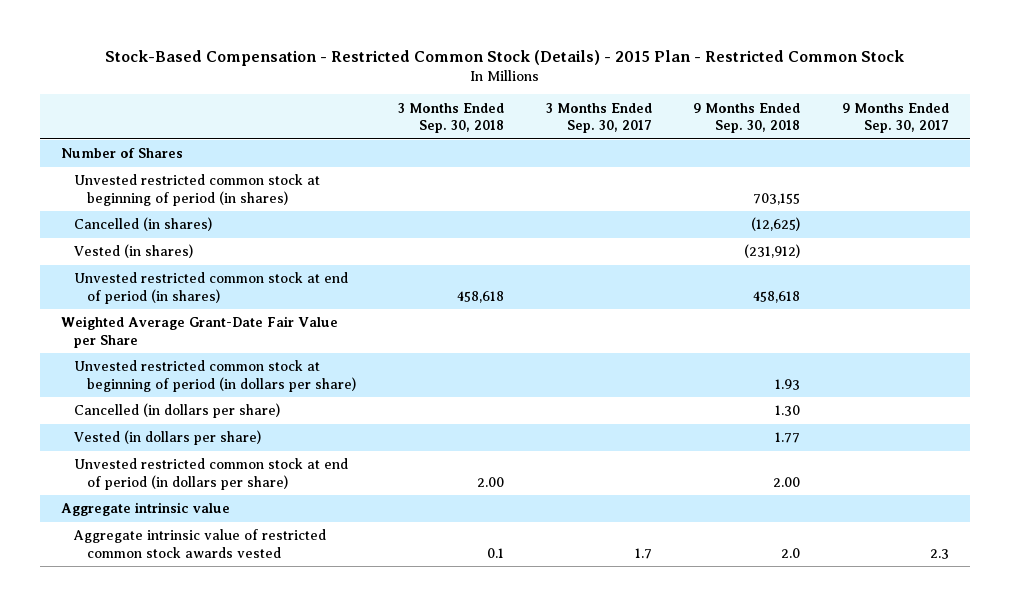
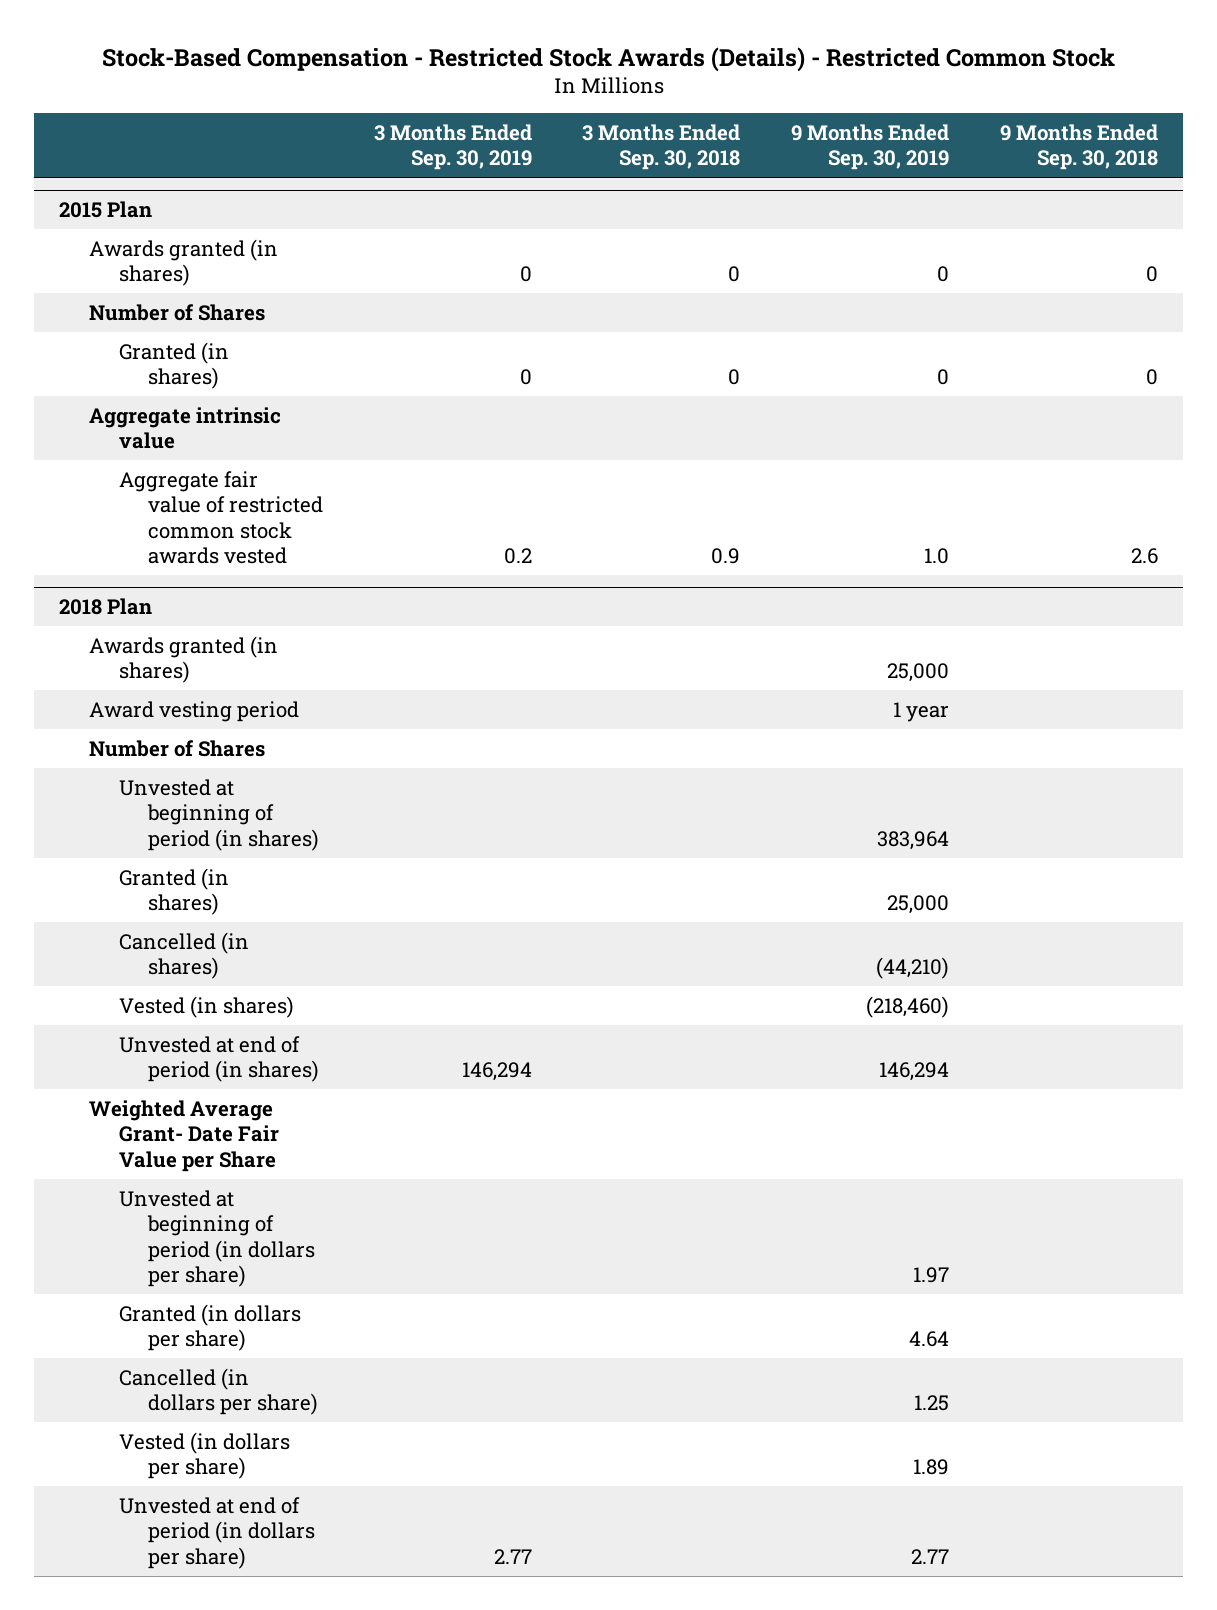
[104,49,904,66] Stock-Based Compensation - Restricted Common Stock (Details) - 2015 Plan - Restricted Common Stock -> [101,46,1115,72] Stock-Based Compensation - Restricted Stock Awards (Details) - Restricted Common Stock
[545,102,652,134] 3 Months Ended Sep. 30, 2017 -> none
[842,102,950,134] 9 Months Ended Sep. 30, 2017 -> none
none -> [373,123,532,171] 3 Months Ended Sep. 30, 2019
none -> [791,123,950,171] 9 Months Ended Sep. 30, 2019
[60,148,183,159] Number of Shares -> none
[73,174,320,206] Unvested restricted common stock at beginning of period (in shares) -> none
[73,217,212,232] Cancelled (in shares) -> none
[73,244,193,259] Vested (in shares) -> none
[73,272,348,304] Unvested restricted common stock at end of period (in shares) -> none
[60,316,338,348] Weighted Average Grant-Date Fair Value per Share -> none
[73,360,357,392] Unvested restricted common stock at beginning of period (in dollars per share) -> none
[73,403,280,419] Cancelled (in dollars per share) -> none
[73,430,261,446] Vested (in dollars per share) -> none
[73,458,348,490] Unvested restricted common stock at end of period (in dollars per share) -> none
[60,502,230,517] Aggregate intrinsic value -> none
[72,529,326,558] Aggregate intrinsic value of restricted common stock awards vested -> none
none -> [59,201,153,219] 2015 Plan
none -> [88,238,278,287] Awards granted (in shares)
none -> [88,303,265,321] Number of Shares
none -> [118,341,229,390] Granted (in shares)
none -> [88,406,281,450] Aggregate intrinsic value
none -> [118,470,324,565] Aggregate fair value of restricted common stock awards vested
none -> [59,598,153,616] 2018 Plan
none -> [88,635,278,684] Awards granted (in shares)
none -> [88,700,299,722] Award vesting period
none -> [88,739,265,757] Number of Shares
none -> [118,778,320,851] Unvested at beginning of period (in shares)
none -> [118,867,229,916] Granted (in shares)
none -> [118,931,249,980] Cancelled (in shares)
none -> [118,995,294,1018] Vested (in shares)
none -> [118,1035,320,1083] Unvested at end of period (in shares)
none -> [88,1099,279,1172] Weighted Average Grant- Date Fair Value per Share
none -> [118,1189,316,1288] Unvested at beginning of period (in dollars per share)
none -> [118,1303,301,1352] Granted (in dollars per share)
none -> [118,1367,319,1416] Cancelled (in dollars per share)
none -> [118,1431,290,1480] Vested (in dollars per share)
none -> [118,1496,316,1569] Unvested at end of period (in dollars per share)

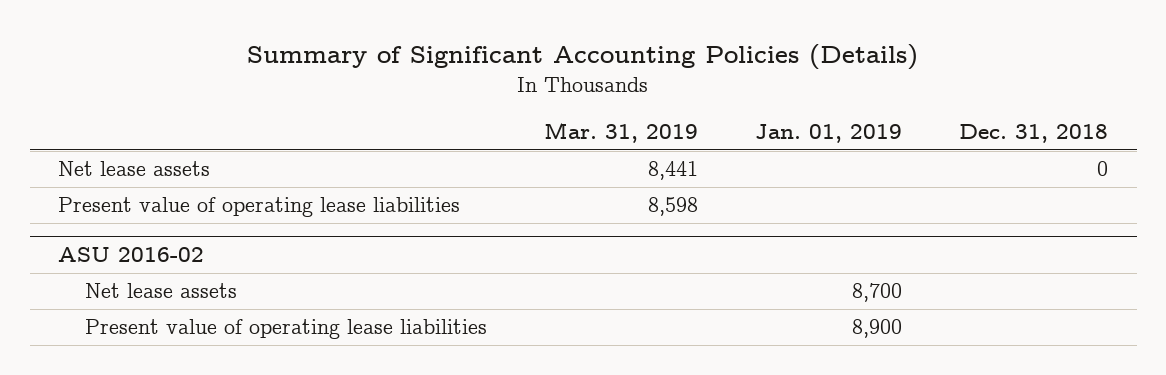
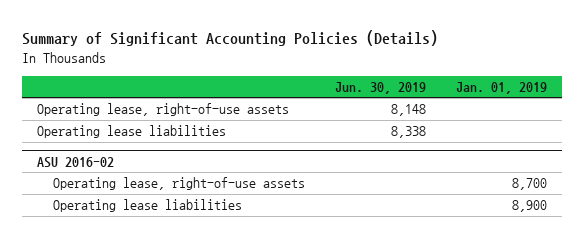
[543,122,698,144] Mar. 31, 2019 -> none
[959,124,1109,144] Dec. 31, 2018 -> none
none -> [334,82,426,95] Jun. 30, 2019
[58,161,211,177] Net lease assets -> [36,103,289,117] Operating lease, right-of-use assets
[58,197,461,218] Present value of operating lease liabilities -> [36,125,226,139] Operating lease liabilities
[84,283,237,299] Net lease assets -> [52,177,305,191] Operating lease, right-of-use assets
[84,319,487,340] Present value of operating lease liabilities -> [52,199,242,213] Operating lease liabilities

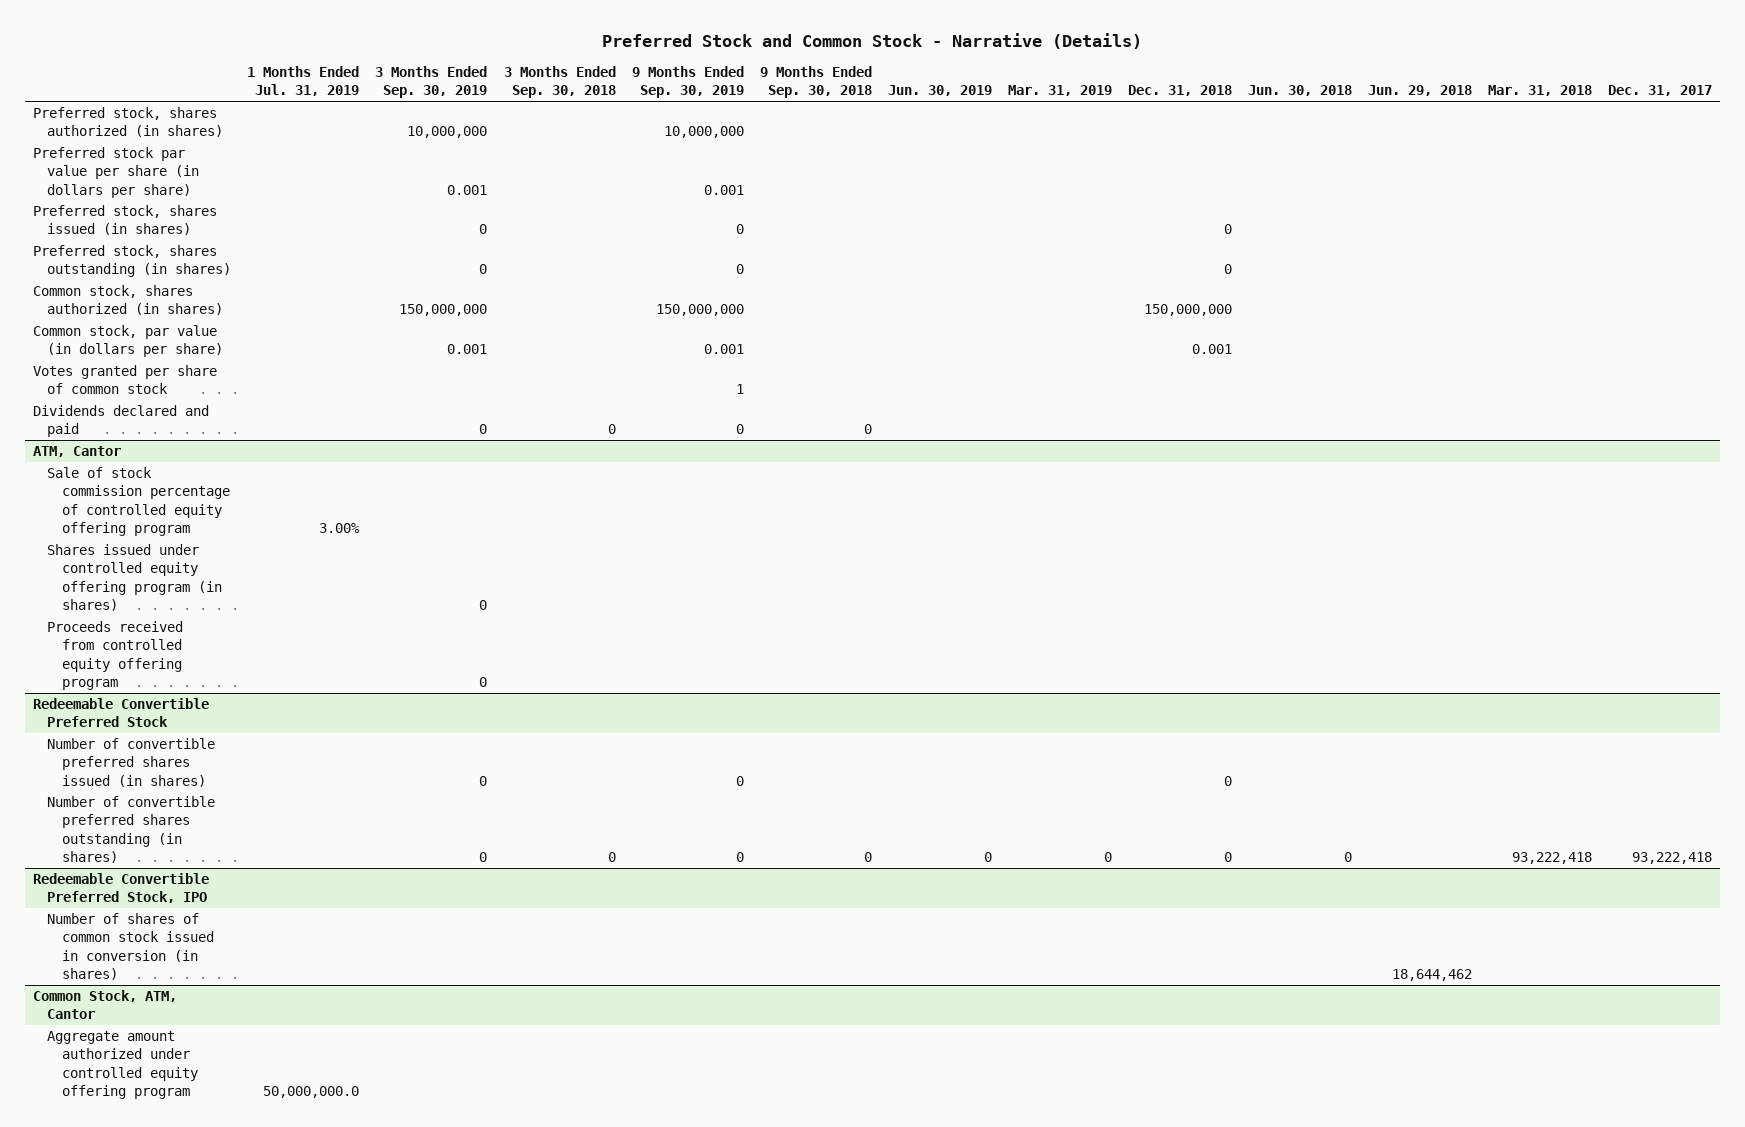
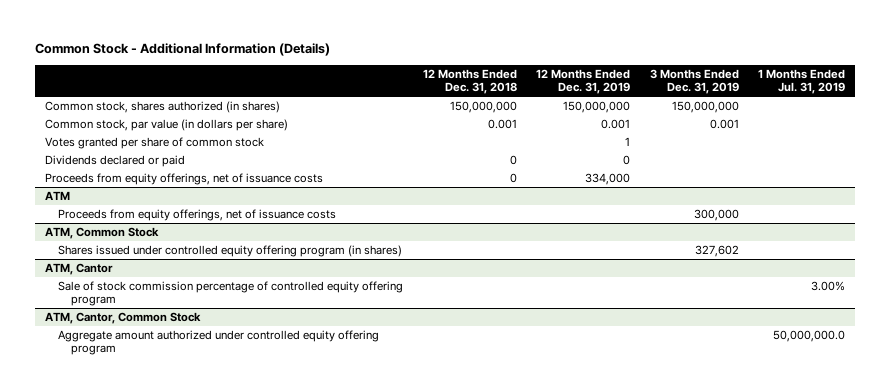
[602,32,1143,49] Preferred Stock and Common Stock - Narrative (Details) -> [35,43,331,57] Common Stock - Additional Information (Details)
[375,66,488,99] 3 Months Ended Sep. 30, 2019 -> none
[503,66,616,99] 3 Months Ended Sep. 30, 2018 -> none
[631,66,744,99] 9 Months Ended Sep. 30, 2019 -> none
[759,66,872,99] 9 Months Ended Sep. 30, 2018 -> none
[887,85,992,97] Jun. 30, 2019 -> none
[1007,85,1112,97] Mar. 31, 2019 -> none
[1128,85,1233,97] Dec. 31, 2018 -> none
[1248,85,1353,97] Jun. 30, 2018 -> none
[1368,85,1473,97] Jun. 29, 2018 -> none
[1488,85,1593,97] Mar. 31, 2018 -> none
[1608,85,1713,97] Dec. 31, 2017 -> none
none -> [422,68,517,95] 12 Months Ended Dec. 31, 2018
none -> [536,68,631,95] 12 Months Ended Dec. 31, 2019
none -> [649,68,739,95] 3 Months Ended Dec. 31, 2019
[32,107,224,138] Preferred stock, shares authorized (in shares) -> none
[32,147,200,198] Preferred stock par value per share (in dollars per share) -> none
[32,205,217,236] Preferred stock, shares issued (in shares) -> none
[32,245,232,278] Preferred stock, shares outstanding (in shares) -> none
[32,405,209,438] Dividends declared and paid -> [45,155,186,168] Dividends declared or paid
none -> [45,173,324,186] Proceeds from equity offerings, net of issuance costs
none -> [45,191,71,201] ATM
none -> [58,209,337,222] Proceeds from equity offerings, net of issuance costs
none -> [45,227,160,240] ATM, Common Stock
none -> [58,245,403,258] Shares issued under controlled equity offering program (in shares)
[47,544,223,611] Shares issued under controlled equity offering program (in shares) -> none
[47,621,184,690] Proceeds received from controlled equity offering program -> none
[32,698,209,728] Redeemable Convertible Preferred Stock -> none
[47,738,216,787] Number of convertible preferred shares issued (in shares) -> none
[47,796,216,863] Number of convertible preferred shares outstanding (in shares) -> none
[32,873,209,904] Redeemable Convertible Preferred Stock, IPO -> none
[47,913,215,980] Number of shares of common stock issued in conversion (in shares) -> none
[32,990,177,1020] Common Stock, ATM, Cantor -> [45,312,202,325] ATM, Cantor, Common Stock

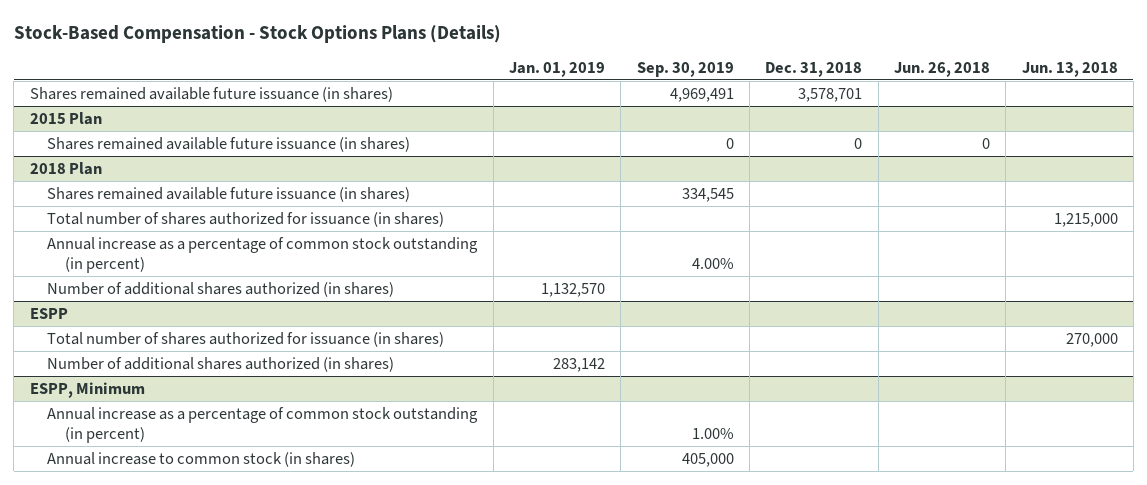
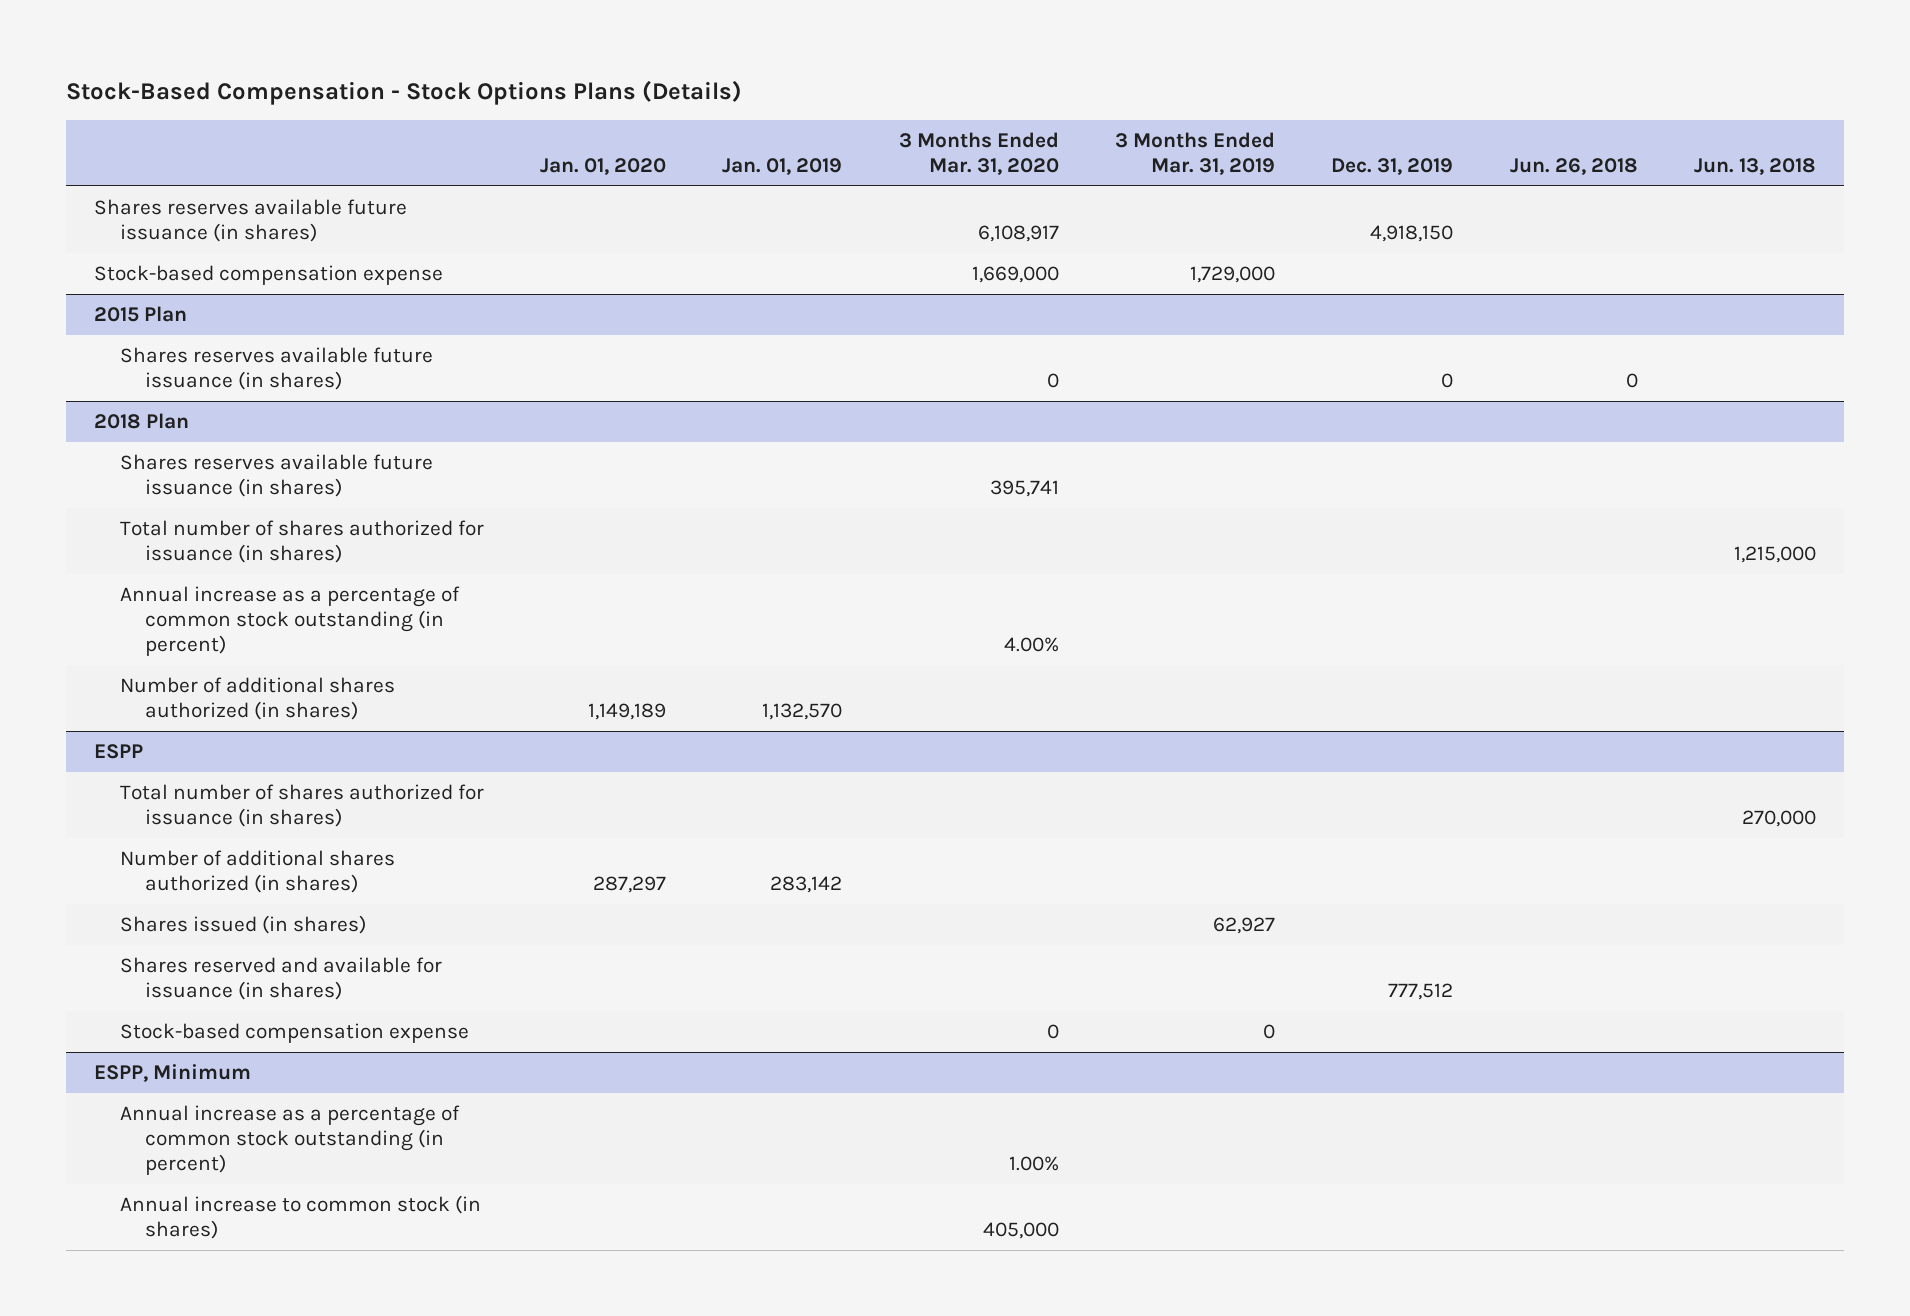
[636,62,734,78] Sep. 30, 2019 -> none
[765,62,863,78] Dec. 31, 2018 -> none
none -> [540,157,667,175] Jan. 01, 2020
none -> [898,131,1059,175] 3 Months Ended Mar. 31, 2020
none -> [1114,131,1275,175] 3 Months Ended Mar. 31, 2019
none -> [1331,157,1454,175] Dec. 31, 2019
[29,86,393,102] Shares remained available future issuance (in shares) -> [94,199,408,243] Shares reserves available future issuance (in shares)
none -> [94,265,444,286] Stock-based compensation expense
[47,136,411,152] Shares remained available future issuance (in shares) -> [119,347,433,391] Shares reserves available future issuance (in shares)
[47,186,411,202] Shares remained available future issuance (in shares) -> [119,454,433,498] Shares reserves available future issuance (in shares)
none -> [119,915,366,935] Shares issued (in shares)
none -> [119,957,442,1001] Shares reserved and available for issuance (in shares)
none -> [119,1023,469,1044] Stock-based compensation expense

